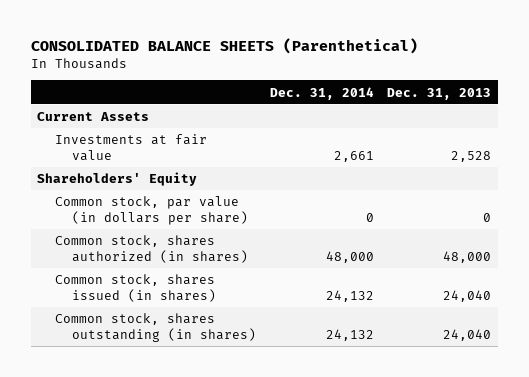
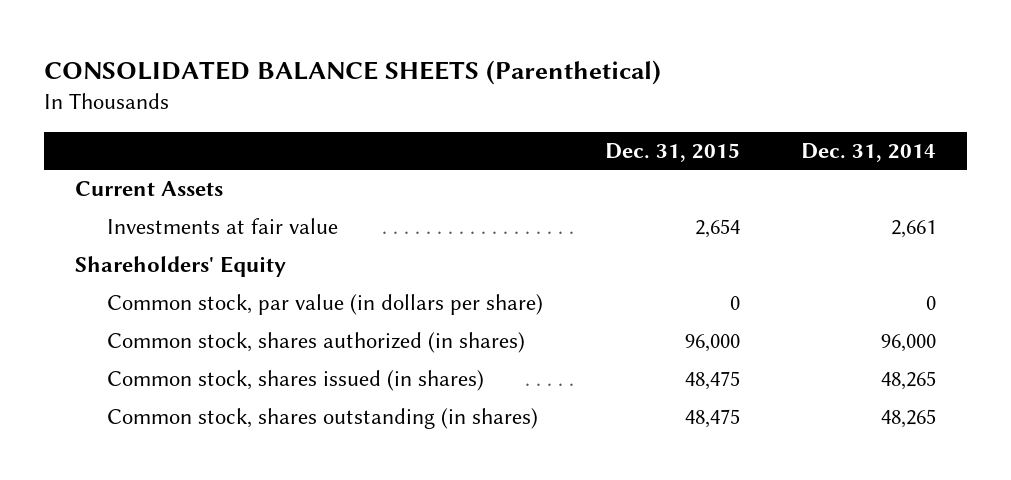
[387,87,492,100] Dec. 31, 2013 -> none
none -> [604,142,740,162] Dec. 31, 2015
[325,251,374,264] 48,000 -> [881,334,937,353] 96,000
[325,290,374,303] 24,132 -> [881,371,937,391] 48,265
[325,329,374,342] 24,132 -> [881,409,937,429] 48,265

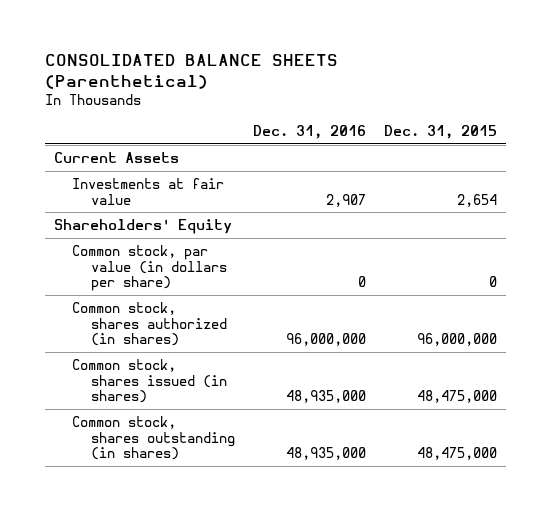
[801,142,937,162] Dec. 31, 2014 -> none
none -> [252,125,366,140] Dec. 31, 2016
[684,334,740,353] 96,000 -> [417,333,498,347] 96,000,000
[684,371,740,391] 48,475 -> [417,390,498,404] 48,475,000
[684,409,740,429] 48,475 -> [417,447,498,461] 48,475,000

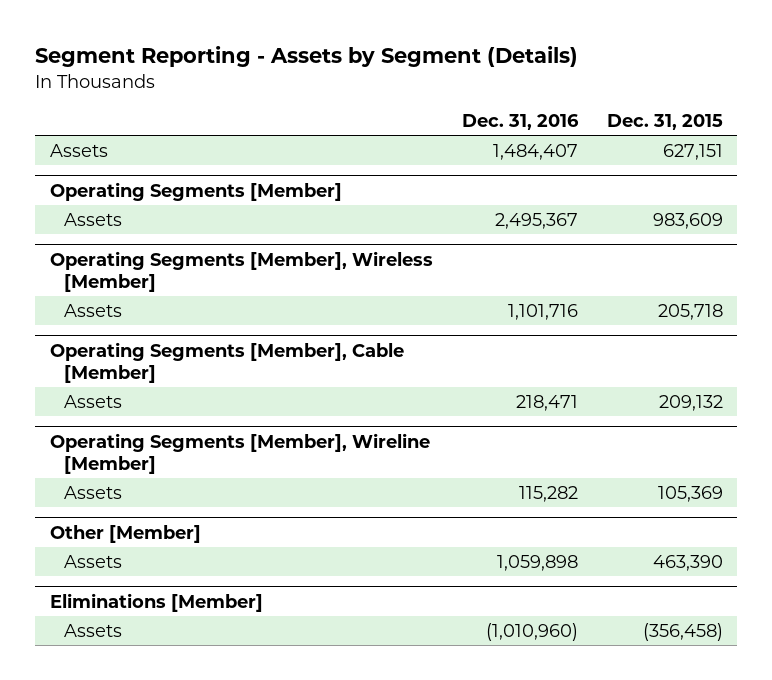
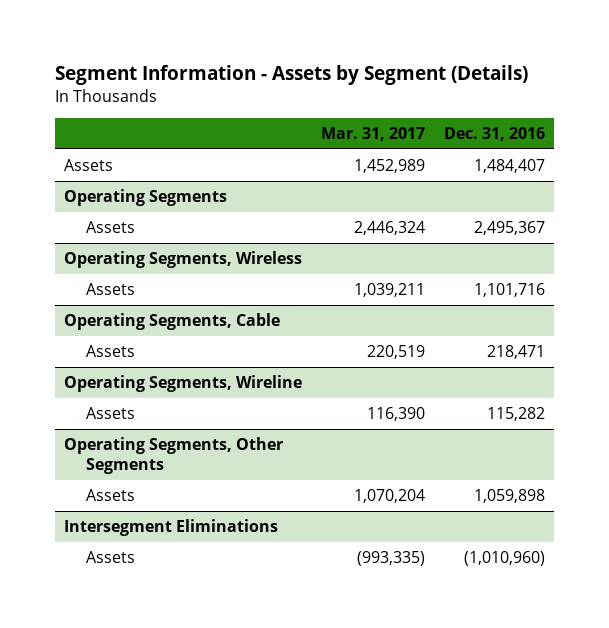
[35,46,579,68] Segment Reporting - Assets by Segment (Details) -> [55,65,529,86] Segment Information - Assets by Segment (Details)
[606,113,723,130] Dec. 31, 2015 -> none
none -> [321,127,426,142] Mar. 31, 2017
[49,181,342,201] Operating Segments [Member] -> [64,189,228,207] Operating Segments
[49,250,433,292] Operating Segments [Member], Wireless [Member] -> [64,251,303,269] Operating Segments, Wireless
[49,341,404,383] Operating Segments [Member], Cable [Member] -> [64,313,281,331] Operating Segments, Cable
[49,432,430,474] Operating Segments [Member], Wireline [Member] -> [64,375,303,393] Operating Segments, Wireline
[49,524,201,543] Other [Member] -> none
none -> [64,437,284,475] Operating Segments, Other Segments
[49,592,263,612] Eliminations [Member] -> [64,519,279,537] Intersegment Eliminations

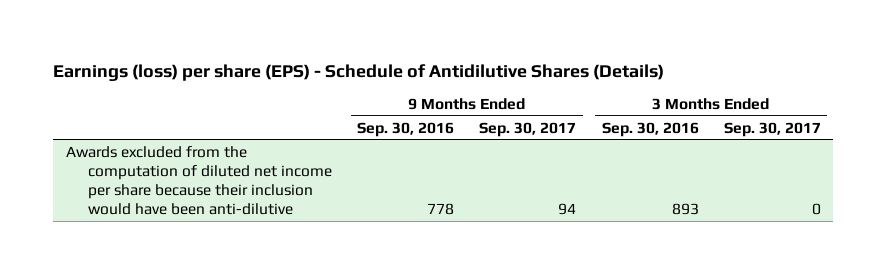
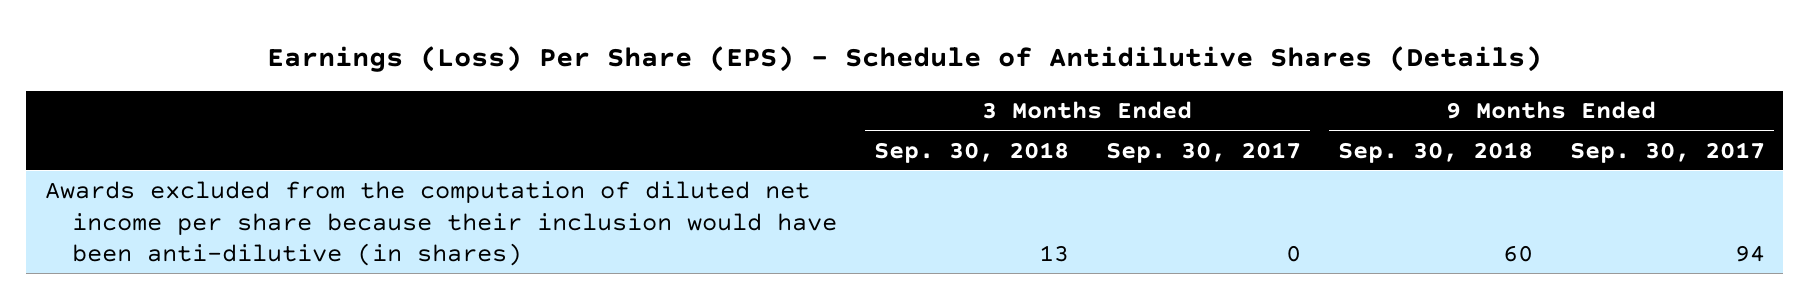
[53,64,665,82] Earnings (loss) per share (EPS) - Schedule of Antidilutive Shares (Details) -> [266,45,1542,72] Earnings (Loss) Per Share (EPS) - Schedule of Antidilutive Shares (Details)
[357,121,455,137] Sep. 30, 2016 -> none
[601,121,699,137] Sep. 30, 2016 -> none
none -> [873,141,1069,163] Sep. 30, 2018
none -> [1337,141,1533,163] Sep. 30, 2018
[65,145,332,216] Awards excluded from the computation of diluted net income per share because their inclusion would have been anti-dilutive -> [44,181,838,267] Awards excluded from the computation of diluted net income per share because their inclusion would have been anti-dilutive (in shares)

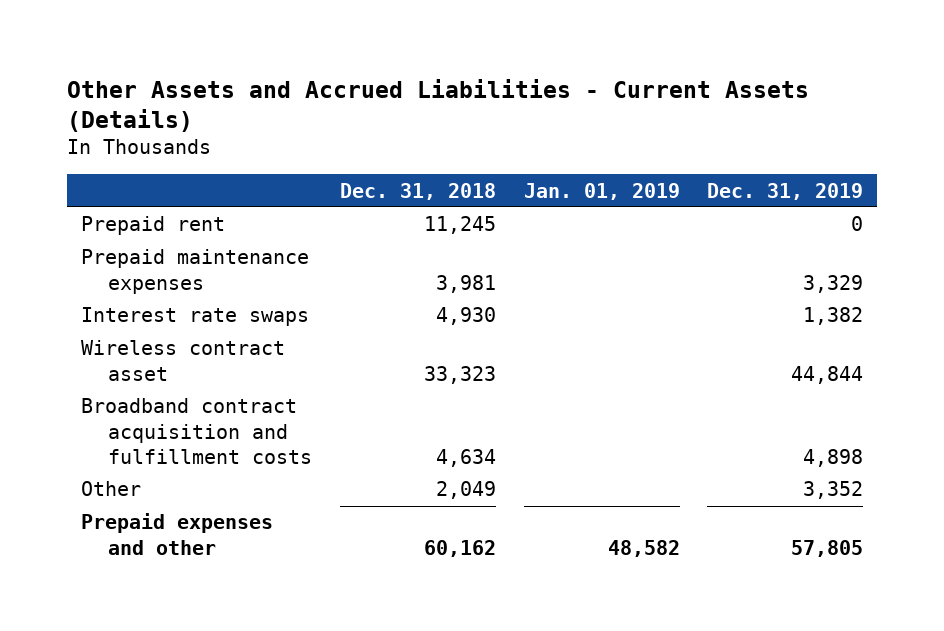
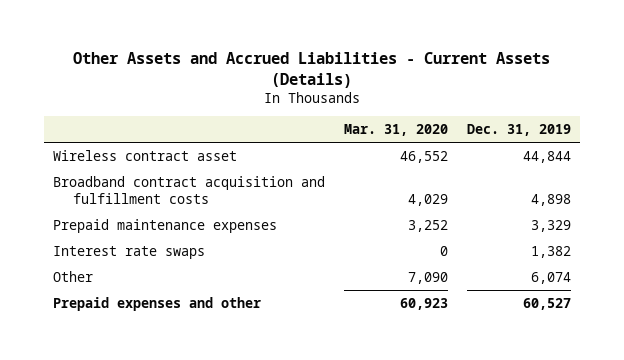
[340,182,497,200] Dec. 31, 2018 -> none
[523,182,680,200] Jan. 01, 2019 -> none
none -> [344,124,449,137] Mar. 31, 2020
[80,216,225,236] Prepaid rent -> none
[80,249,309,294] Prepaid maintenance expenses -> [53,218,278,233] Prepaid maintenance expenses
[80,307,309,327] Interest rate swaps -> [53,245,206,259] Interest rate swaps
[803,481,864,500] 3,352 -> [530,271,571,284] 6,074
[791,539,864,557] 57,805 -> [522,297,571,310] 60,527

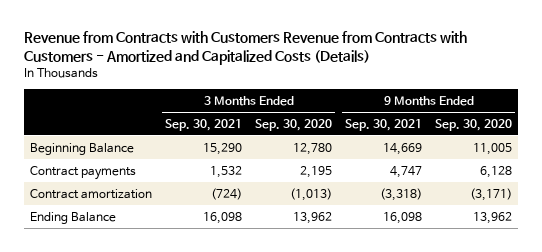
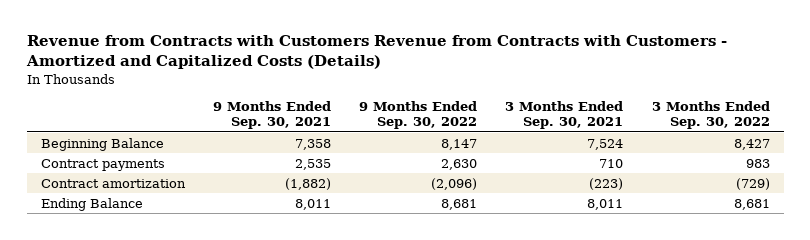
[255,118,333,131] Sep. 30, 2020 -> none
[434,118,512,131] Sep. 30, 2020 -> none
none -> [359,101,478,130] 9 Months Ended Sep. 30, 2022
none -> [651,101,770,130] 3 Months Ended Sep. 30, 2022
[203,142,243,155] 15,290 -> [587,138,624,150] 7,524
[383,142,423,155] 14,669 -> [294,138,331,150] 7,358
[210,165,243,178] 1,532 -> [599,158,624,168] 710
[390,165,423,178] 4,747 -> [294,158,331,170] 2,535
[211,187,243,200] (724) -> [589,177,624,190] (223)
[380,187,423,201] (3,318) -> [284,177,331,190] (1,882)
[203,211,243,224] 16,098 -> [587,198,624,210] 8,011
[383,211,423,224] 16,098 -> [294,198,331,210] 8,011

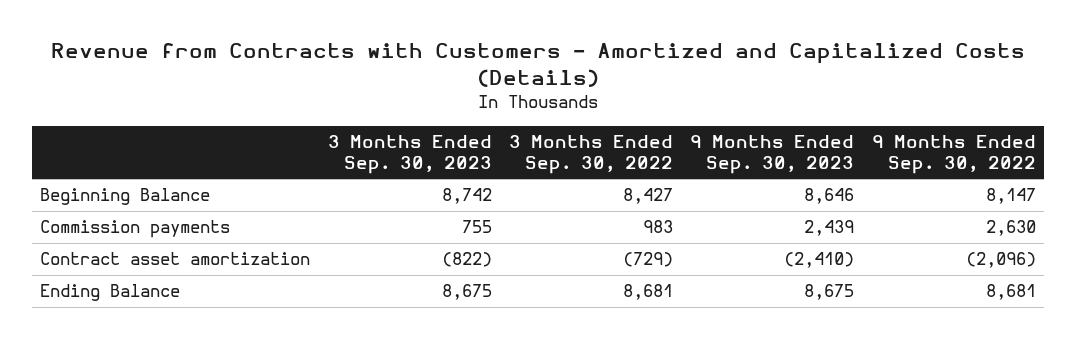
[25,35,727,70] Revenue from Contracts with Customers Revenue from Contracts with Customers - Amortized and Capitalized Costs (Details) -> [51,43,1026,88] Revenue from Contracts with Customers - Amortized and Capitalized Costs (Details)
[212,101,331,130] 9 Months Ended Sep. 30, 2021 -> none
[505,101,624,130] 3 Months Ended Sep. 30, 2021 -> none
none -> [327,135,492,175] 3 Months Ended Sep. 30, 2023
none -> [690,135,855,175] 9 Months Ended Sep. 30, 2023
[40,158,165,171] Contract payments -> [40,220,231,239] Commission payments
[40,178,186,188] Contract amortization -> [40,252,311,266] Contract asset amortization

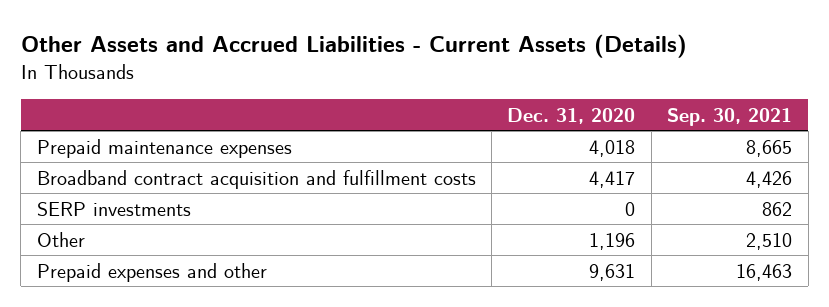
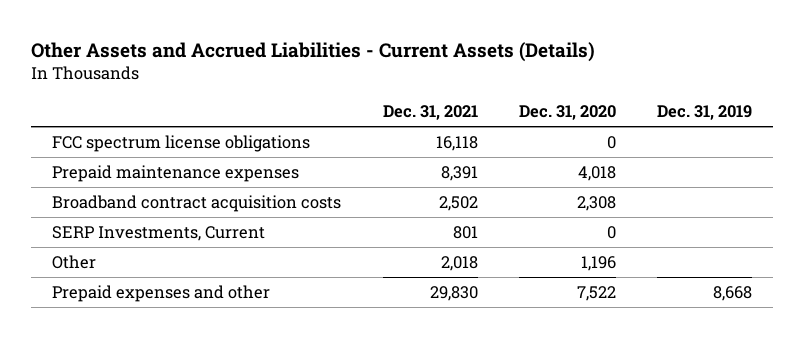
[667,107,793,126] Sep. 30, 2021 -> none
none -> [382,104,478,120] Dec. 31, 2021
none -> [657,104,753,120] Dec. 31, 2019
none -> [52,135,311,153] FCC spectrum license obligations
[36,169,476,189] Broadband contract acquisition and fulfillment costs -> [52,195,342,213] Broadband contract acquisition costs
[589,170,636,188] 4,417 -> [576,196,616,212] 2,308
[36,201,191,216] SERP investments -> [52,226,266,242] SERP Investments, Current
[589,263,636,281] 9,631 -> [576,286,616,302] 7,522

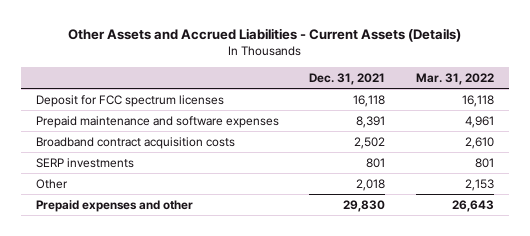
[518,104,616,120] Dec. 31, 2020 -> none
[657,104,753,120] Dec. 31, 2019 -> none
none -> [415,72,494,85] Mar. 31, 2022
[52,135,311,153] FCC spectrum license obligations -> [36,94,225,107] Deposit for FCC spectrum licenses
[52,165,300,183] Prepaid maintenance expenses -> [36,115,280,128] Prepaid maintenance and software expenses
[52,226,266,242] SERP Investments, Current -> [36,157,135,168] SERP investments

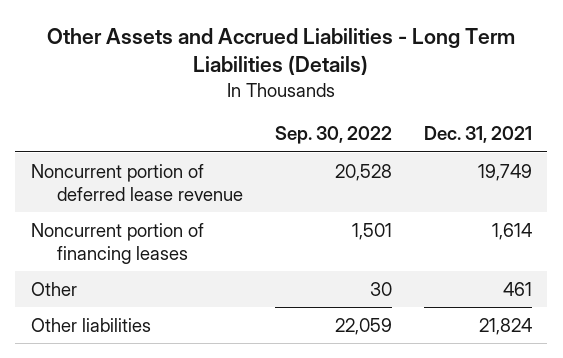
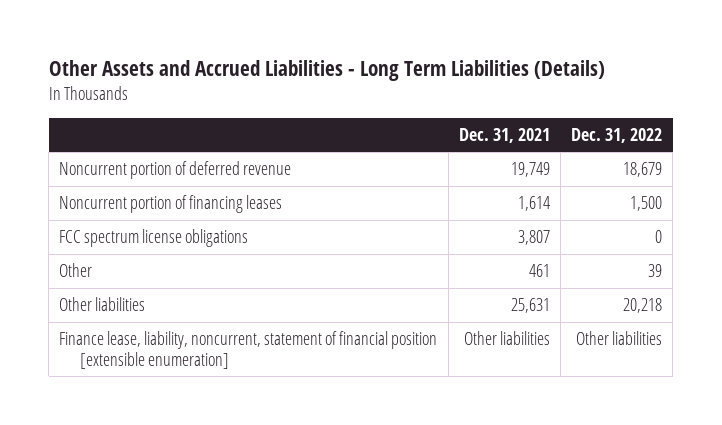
[274,126,392,145] Sep. 30, 2022 -> none
none -> [571,127,663,143] Dec. 31, 2022
[31,163,244,202] Noncurrent portion of deferred lease revenue -> [59,161,292,180] Noncurrent portion of deferred revenue
none -> [59,229,249,248] FCC spectrum license obligations
[478,317,532,335] 21,824 -> [510,298,550,314] 25,631
none -> [59,331,438,369] Finance lease, liability, noncurrent, statement of financial position [extensible enumeration]

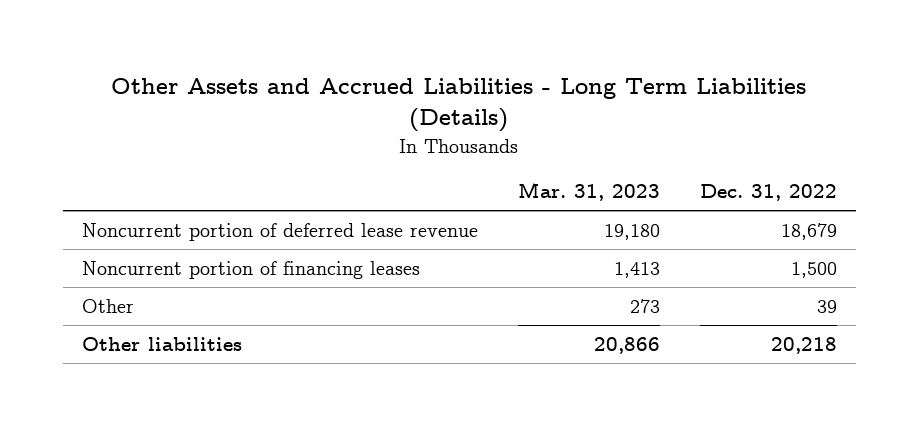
[458,127,550,143] Dec. 31, 2021 -> none
none -> [517,182,660,202] Mar. 31, 2023
[59,161,292,180] Noncurrent portion of deferred revenue -> [82,222,479,241] Noncurrent portion of deferred lease revenue
[59,229,249,248] FCC spectrum license obligations -> none
[59,331,438,369] Finance lease, liability, noncurrent, statement of financial position [extensible enumeration] -> none

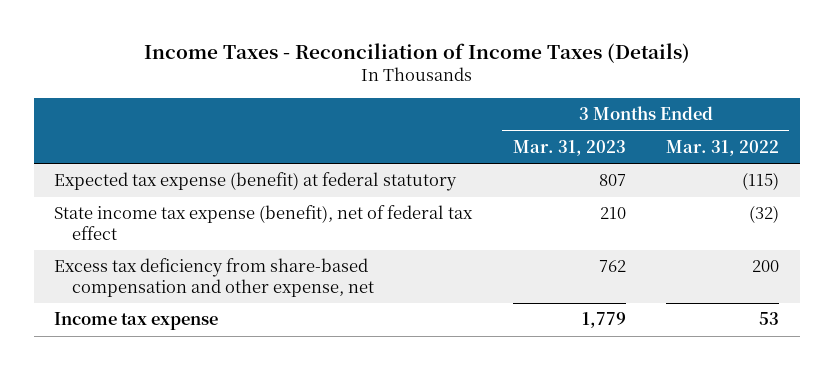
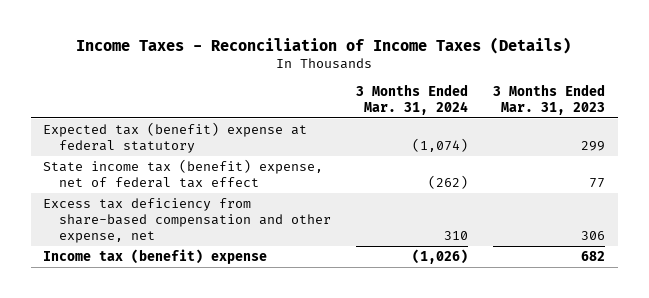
[666,139,780,156] Mar. 31, 2022 -> none
none -> [356,83,469,115] 3 Months Ended Mar. 31, 2024
[53,172,457,192] Expected tax expense (benefit) at federal statutory -> [43,121,308,153] Expected tax (benefit) expense at federal statutory
[598,174,626,187] 807 -> [581,140,606,151] 299
[53,205,473,240] State income tax expense (benefit), net of federal tax effect -> [43,158,324,188] State income tax (benefit) expense, net of federal tax effect
[599,207,626,220] 210 -> [589,177,606,188] 77
[598,260,626,273] 762 -> [581,230,606,240] 306
[53,312,218,331] Income tax expense -> [43,248,268,264] Income tax (benefit) expense
[581,312,626,329] 1,779 -> [581,250,606,261] 682

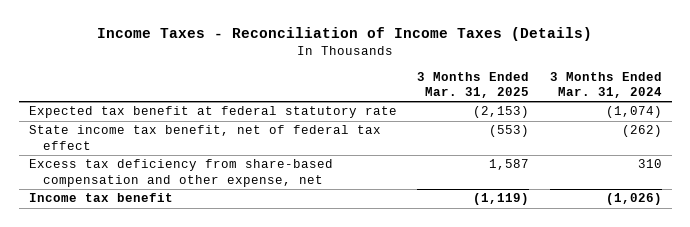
[493,83,606,115] 3 Months Ended Mar. 31, 2023 -> none
none -> [417,71,530,99] 3 Months Ended Mar. 31, 2025
[43,121,308,153] Expected tax (benefit) expense at federal statutory -> [28,106,397,119] Expected tax benefit at federal statutory rate
[43,158,324,188] State income tax (benefit) expense, net of federal tax effect -> [28,125,381,150] State income tax benefit, net of federal tax effect
[43,248,268,264] Income tax (benefit) expense -> [28,193,173,203] Income tax benefit

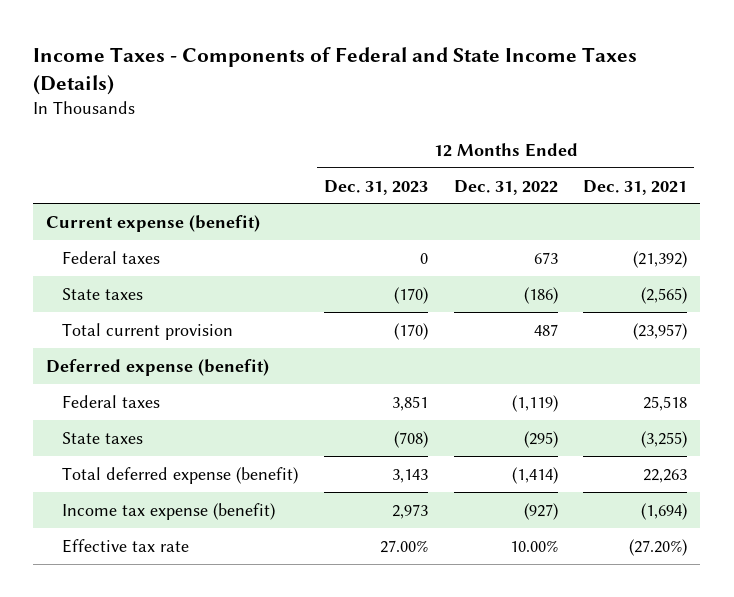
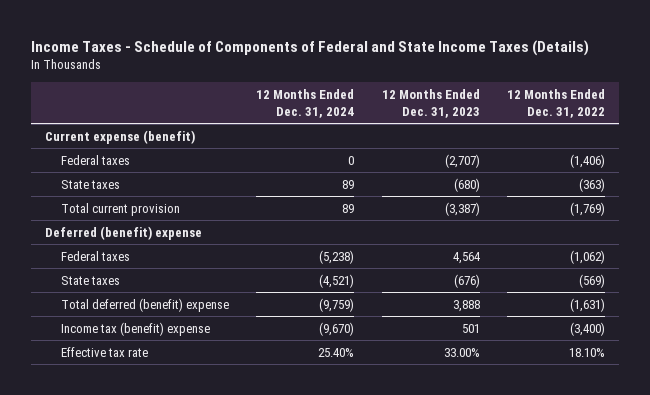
[33,46,638,95] Income Taxes - Components of Federal and State Income Taxes (Details) -> [31,39,590,56] Income Taxes - Schedule of Components of Federal and State Income Taxes (Details)
[583,179,688,195] Dec. 31, 2021 -> none
none -> [256,89,355,118] 12 Months Ended Dec. 31, 2024
[419,252,428,264] 0 -> [444,153,480,168] (2,707)
[533,251,558,264] 673 -> [570,153,606,168] (1,406)
[393,286,428,304] (170) -> [453,177,480,192] (680)
[523,286,558,304] (186) -> [579,177,606,192] (363)
[393,322,428,340] (170) -> [444,201,480,216] (3,387)
[533,323,558,336] 487 -> [570,201,606,216] (1,769)
[46,358,270,376] Deferred expense (benefit) -> [45,225,203,240] Deferred (benefit) expense
[391,395,428,411] 3,851 -> [452,251,481,264] 4,564
[511,394,558,412] (1,119) -> [570,249,606,264] (1,062)
[393,430,428,448] (708) -> [453,273,480,288] (676)
[523,430,558,448] (295) -> [579,273,606,288] (569)
[61,466,298,484] Total deferred expense (benefit) -> [60,297,229,312] Total deferred (benefit) expense
[391,468,428,483] 3,143 -> [452,299,480,312] 3,888
[511,466,558,484] (1,414) -> [570,297,606,312] (1,631)
[61,502,275,520] Income tax expense (benefit) -> [60,321,210,336] Income tax (benefit) expense
[391,503,428,519] 2,973 -> [461,323,480,333] 501
[523,502,558,520] (927) -> [570,321,606,336] (3,400)
[379,539,428,553] 27.00% -> [443,347,480,357] 33.00%
[509,539,558,552] 10.00% -> [569,347,606,357] 18.10%

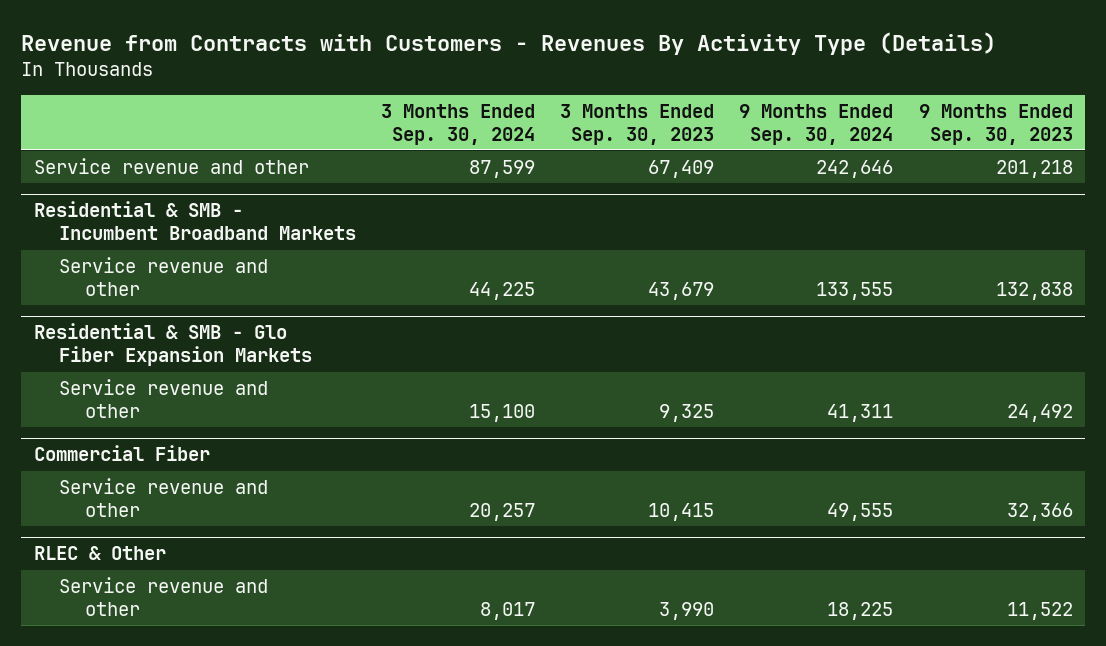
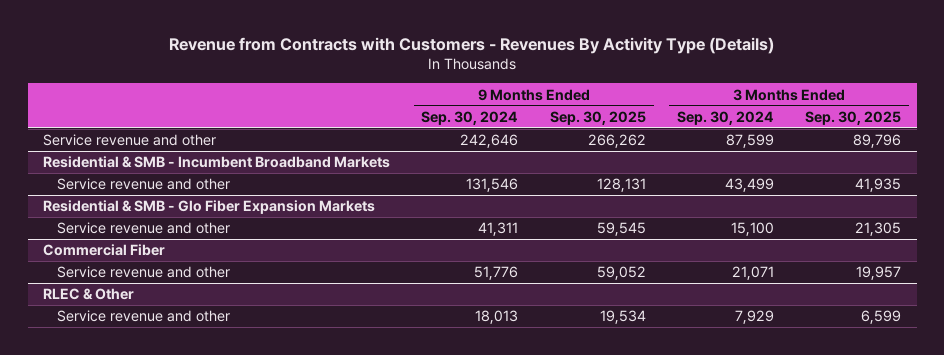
[560,103,715,145] 3 Months Ended Sep. 30, 2023 -> none
[918,103,1073,145] 9 Months Ended Sep. 30, 2023 -> none
none -> [549,110,646,125] Sep. 30, 2025
none -> [805,110,902,125] Sep. 30, 2025
[469,281,536,300] 44,225 -> [725,178,775,193] 43,499
[816,281,894,300] 133,555 -> [466,178,519,193] 131,546
[469,502,536,521] 20,257 -> [732,266,775,281] 21,071
[827,502,894,521] 49,555 -> [474,266,519,281] 51,776
[480,601,536,620] 8,017 -> [735,310,775,325] 7,929
[827,601,894,620] 18,225 -> [475,310,519,325] 18,013

